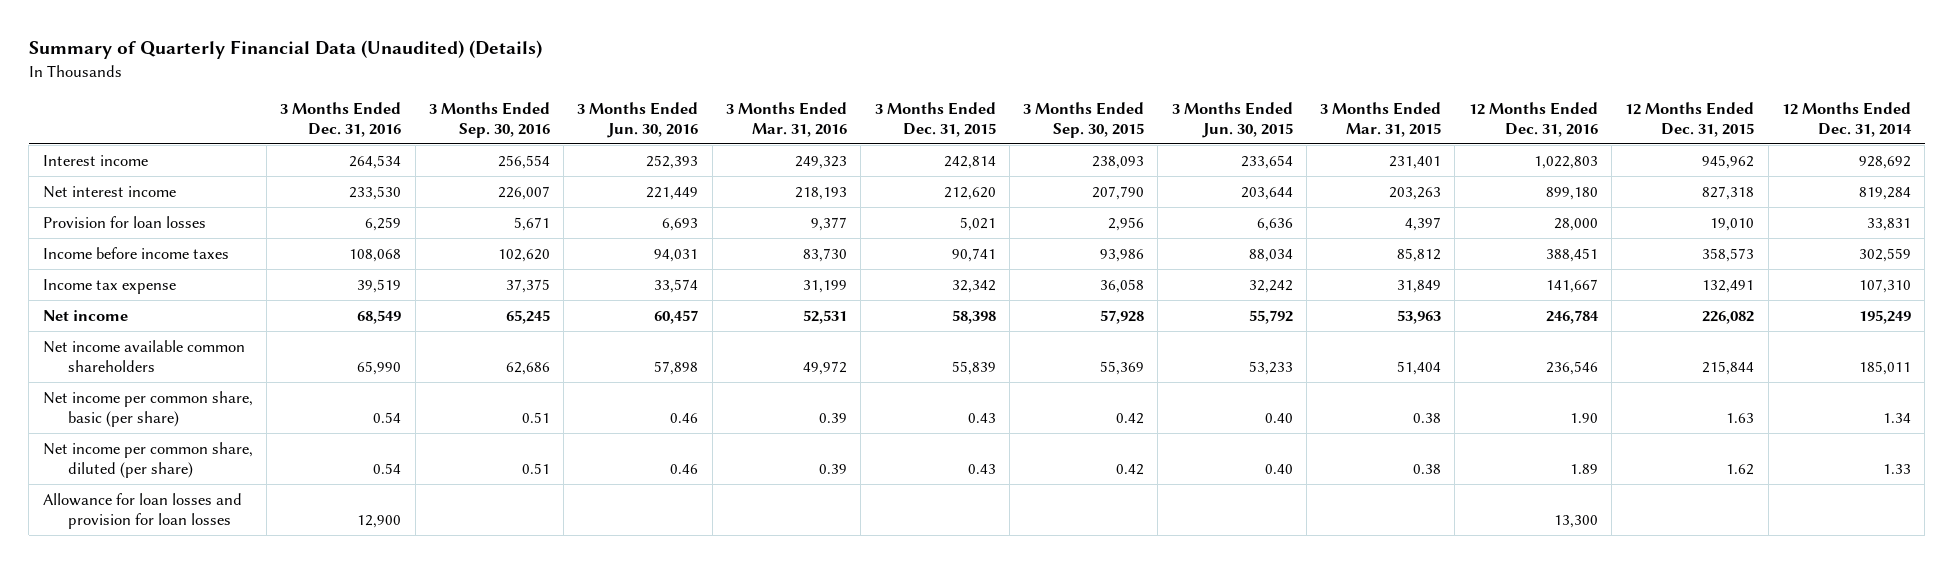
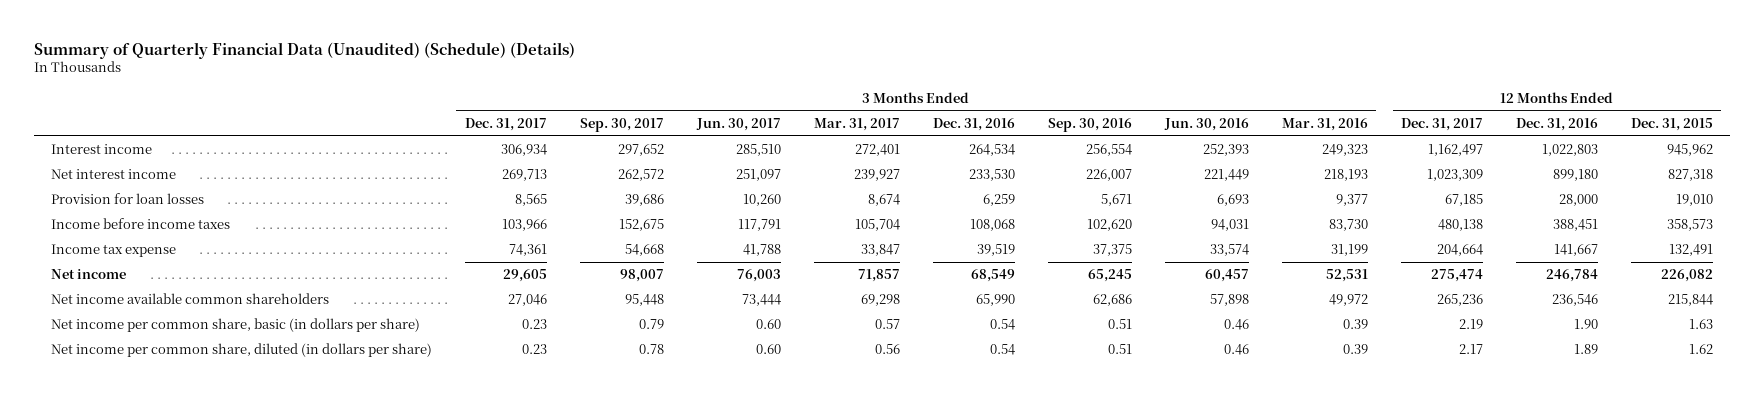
[28,40,542,60] Summary of Quarterly Financial Data (Unaudited) (Details) -> [34,41,576,59] Summary of Quarterly Financial Data (Unaudited) (Schedule) (Details)
[874,101,996,137] 3 Months Ended Dec. 31, 2015 -> none
[1023,101,1145,138] 3 Months Ended Sep. 30, 2015 -> none
[1171,101,1293,138] 3 Months Ended Jun. 30, 2015 -> none
[1320,101,1442,137] 3 Months Ended Mar. 31, 2015 -> none
[1781,101,1912,137] 12 Months Ended Dec. 31, 2014 -> none
none -> [464,118,547,132] Dec. 31, 2017
none -> [579,118,664,133] Sep. 30, 2017
none -> [695,118,781,132] Jun. 30, 2017
none -> [813,118,900,132] Mar. 31, 2017
none -> [1400,118,1483,132] Dec. 31, 2017
[42,492,242,529] Allowance for loan losses and provision for loan losses -> none
[42,390,253,427] Net income per common share, basic (per share) -> [50,318,420,333] Net income per common share, basic (in dollars per share)
[42,441,253,478] Net income per common share, diluted (per share) -> [50,343,432,358] Net income per common share, diluted (in dollars per share)

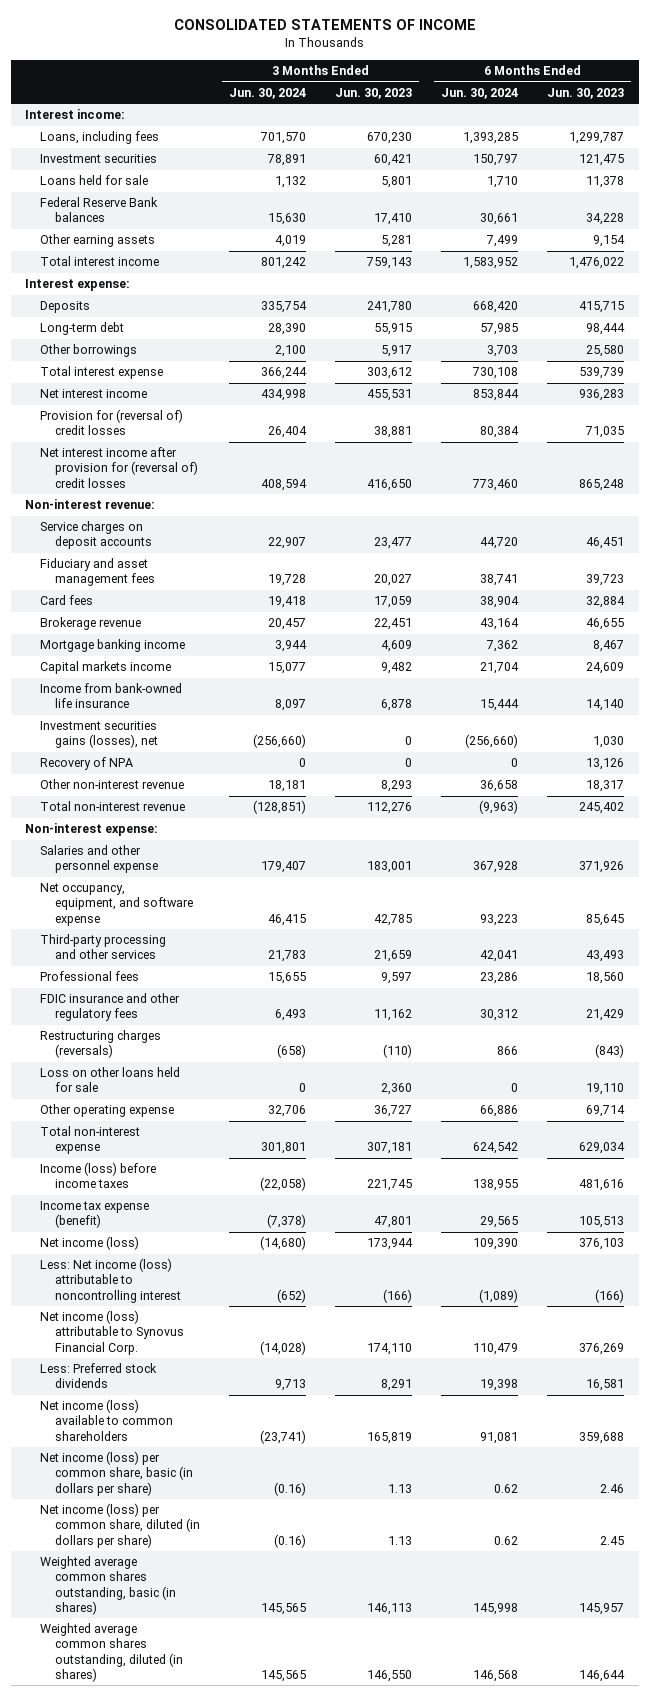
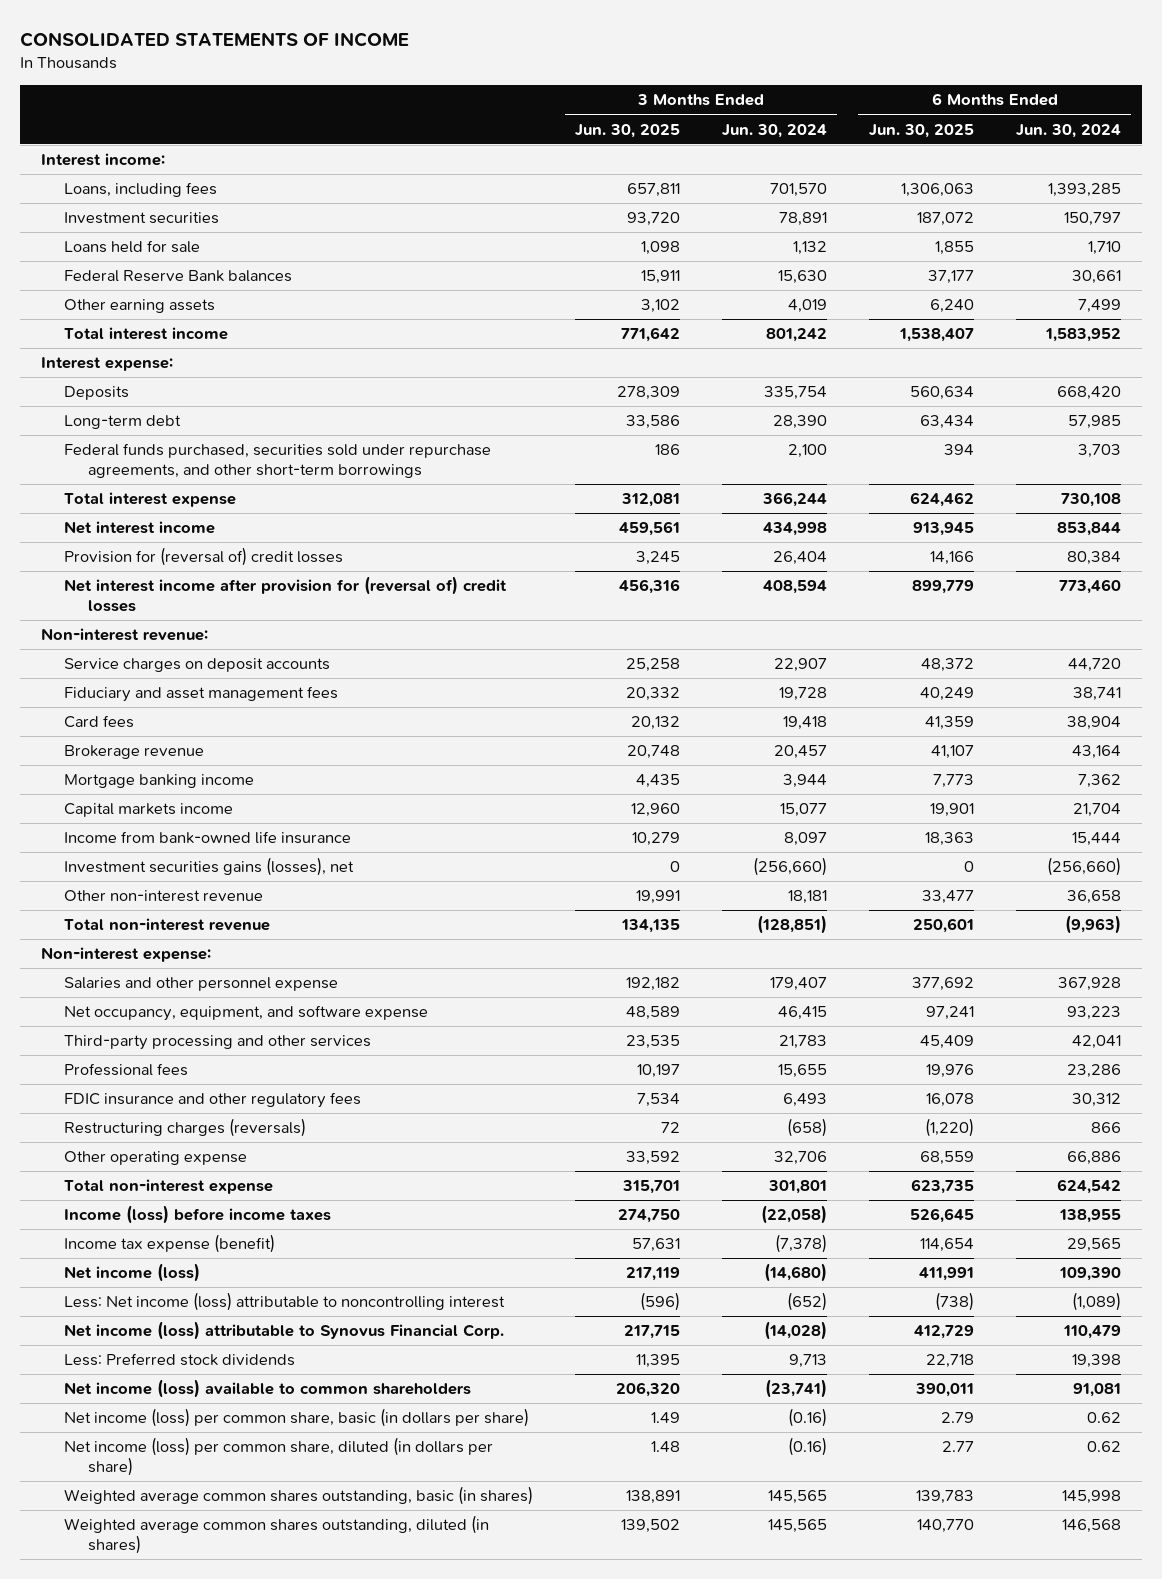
[335,88,413,100] Jun. 30, 2023 -> none
[547,88,625,100] Jun. 30, 2023 -> none
none -> [575,123,681,138] Jun. 30, 2025
none -> [868,123,974,138] Jun. 30, 2025
[40,344,138,358] Other borrowings -> [64,443,492,478] Federal funds purchased, securities sold under repurchase agreements, and other short-term borrowings
[40,757,134,771] Recovery of NPA -> none
[40,1067,181,1093] Loss on other loans held for sale -> none

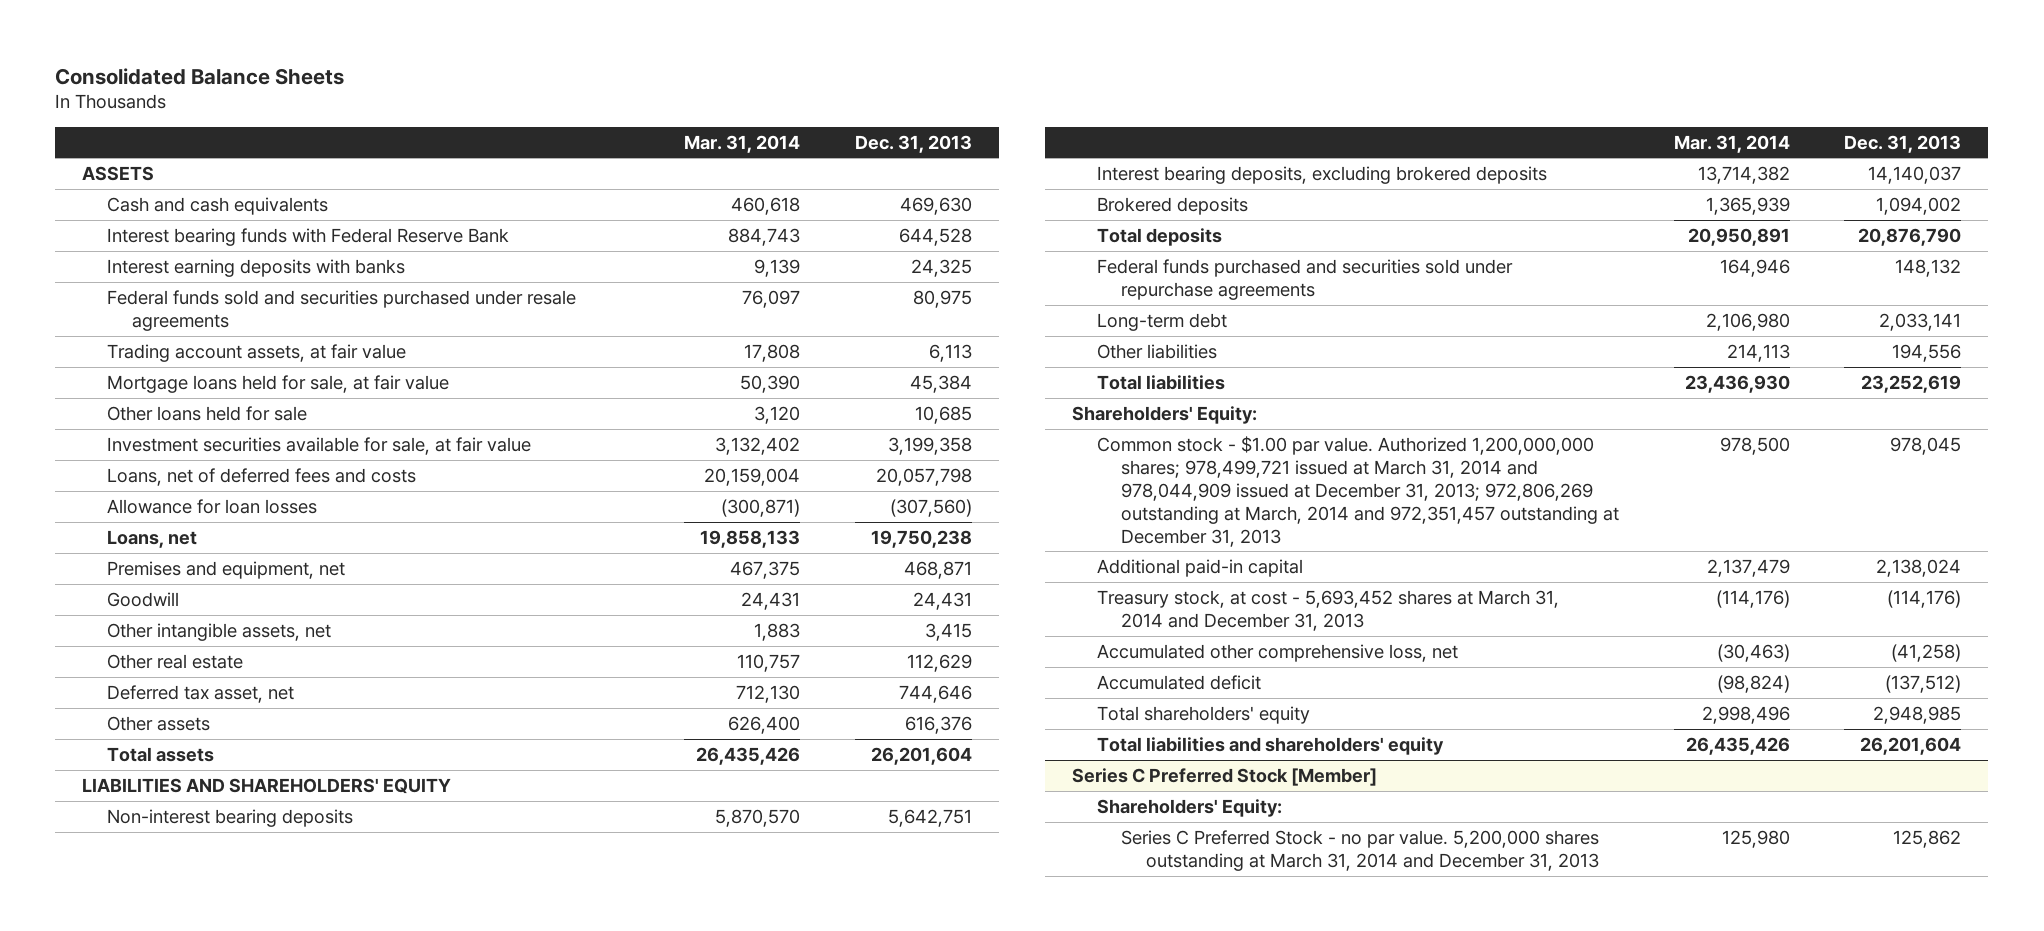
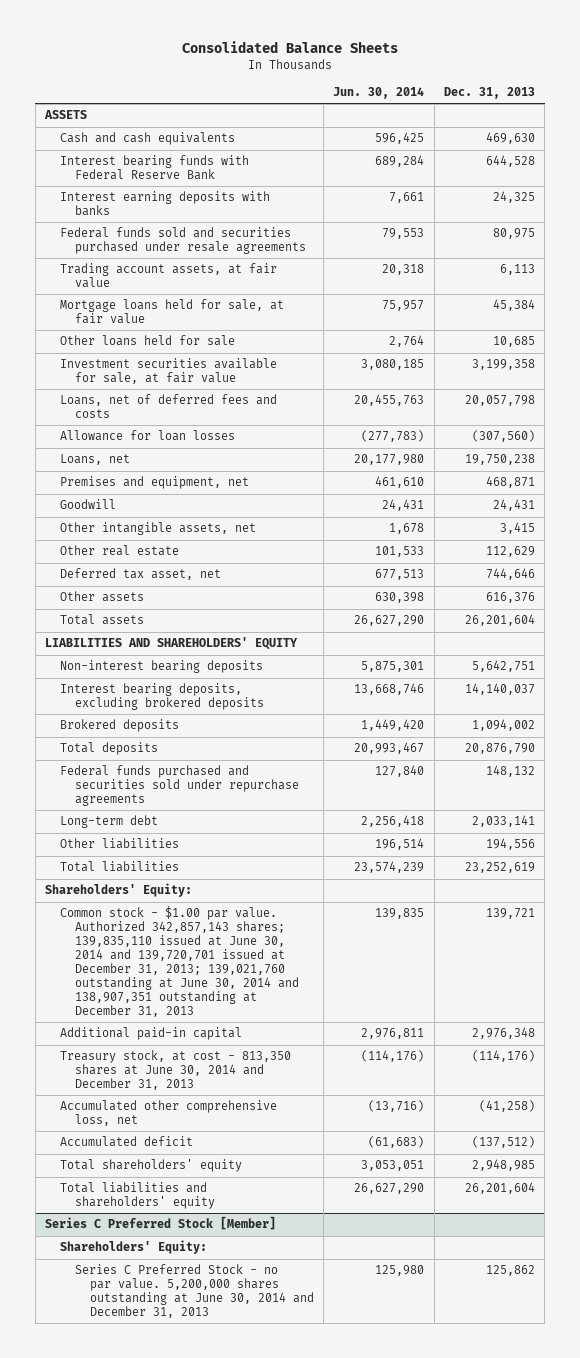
[684,134,801,153] Mar. 31, 2014 -> none
none -> [333,87,425,100] Jun. 30, 2014
[1096,435,1620,547] Common stock - $1.00 par value. Authorized 1,200,000,000 shares; 978,499,721 issued at March 31, 2014 and 978,044,909 issued at December 31, 2013; 972,806,269 outstanding at March, 2014 and 972,351,457 outstanding at December 31, 2013 -> [60,906,300,1017] Common stock - $1.00 par value. Authorized 342,857,143 shares; 139,835,110 issued at June 30, 2014 and 139,720,701 issued at December 31, 2013; 139,021,760 outstanding at June 30, 2014 and 138,907,351 outstanding at December 31, 2013
[1890,436,1962,455] 978,045 -> [485,908,535,920] 139,721
[1876,558,1962,577] 2,138,024 -> [471,1027,535,1040] 2,976,348
[1096,589,1559,631] Treasury stock, at cost - 5,693,452 shares at March 31, 2014 and December 31, 2013 -> [60,1050,292,1091] Treasury stock, at cost - 813,350 shares at June 30, 2014 and December 31, 2013
[1121,829,1600,871] Series C Preferred Stock - no par value. 5,200,000 shares outstanding at March 31, 2014 and December 31, 2013 -> [75,1264,314,1318] Series C Preferred Stock - no par value. 5,200,000 shares outstanding at June 30, 2014 and December 31, 2013

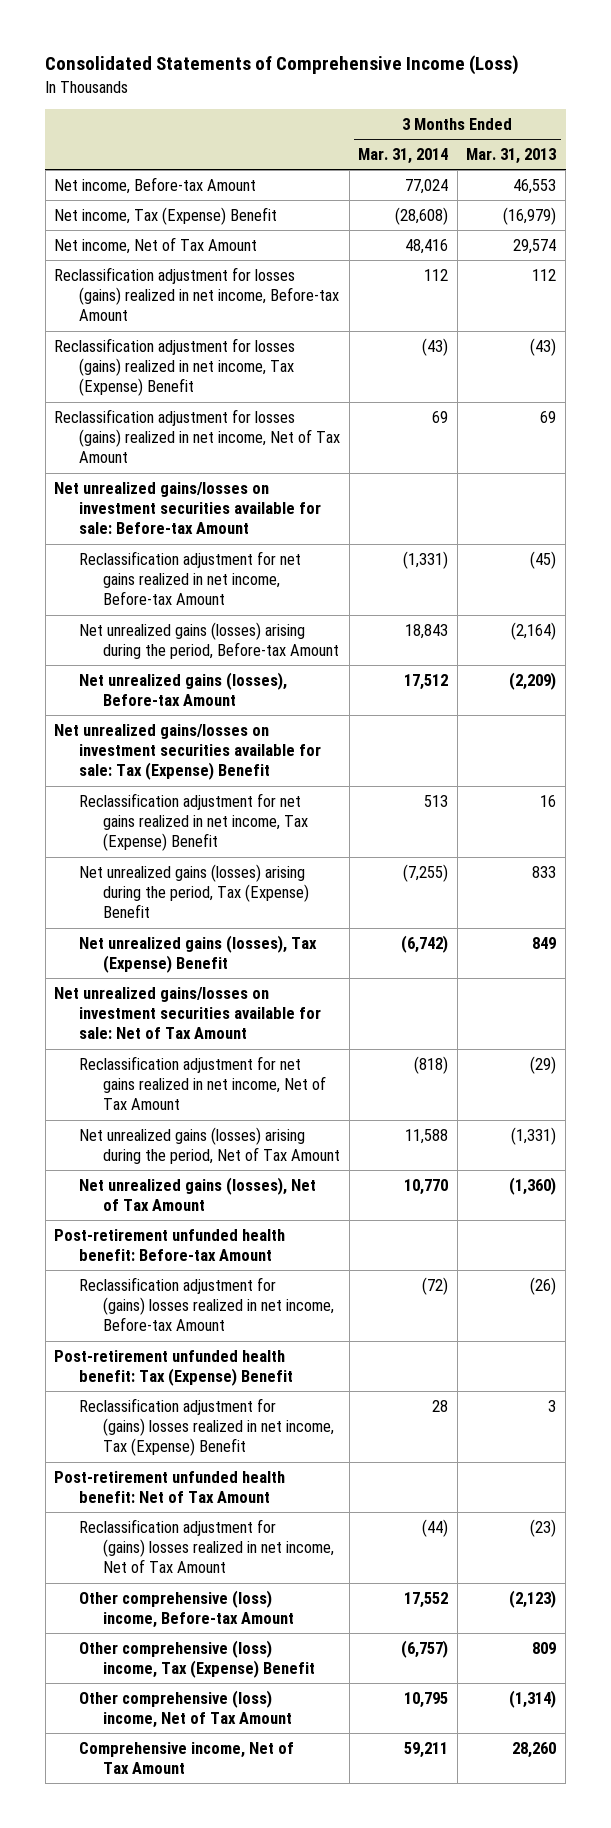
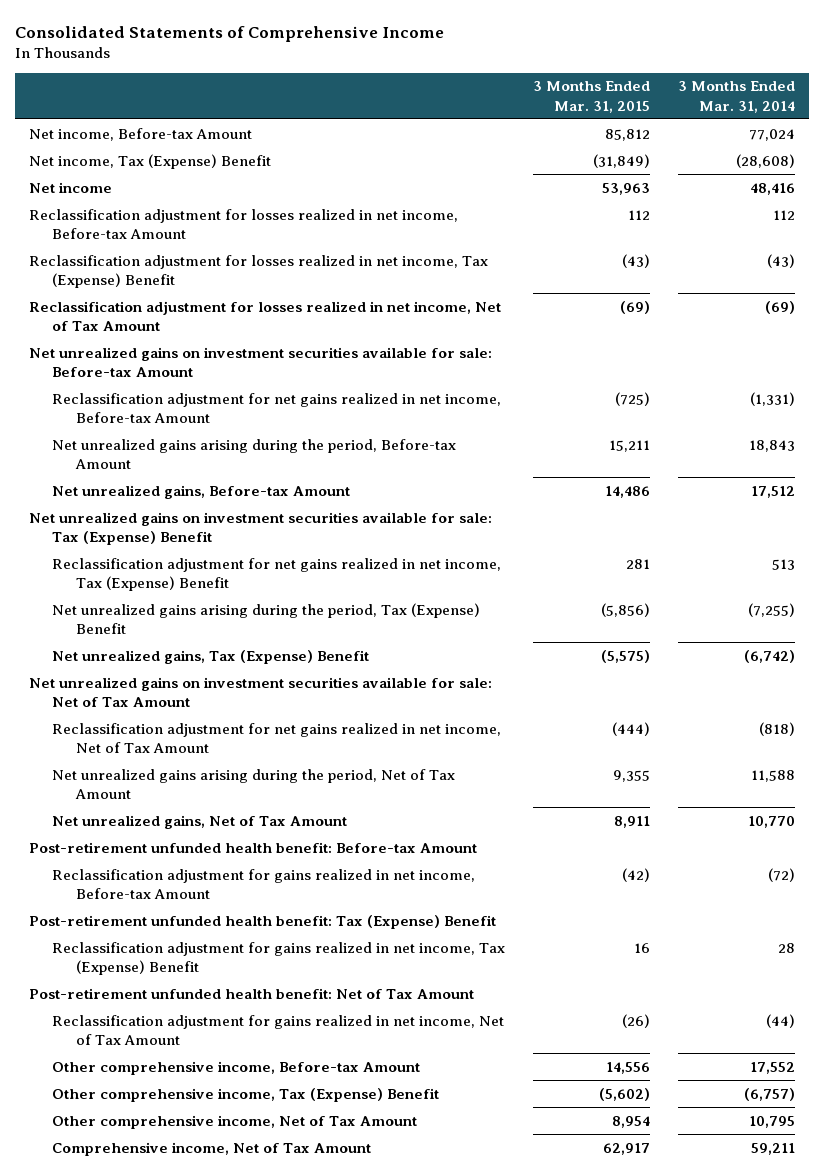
[45,55,520,76] Consolidated Statements of Comprehensive Income (Loss) -> [14,25,444,42] Consolidated Statements of Comprehensive Income
[466,147,557,164] Mar. 31, 2013 -> none
none -> [533,81,651,113] 3 Months Ended Mar. 31, 2015
[54,236,258,254] Net income, Net of Tax Amount -> [28,181,112,193] Net income
[54,266,339,322] Reclassification adjustment for losses (gains) realized in net income, Before-tax Amount -> [28,208,458,239] Reclassification adjustment for losses realized in net income, Before-tax Amount
[54,337,296,397] Reclassification adjustment for losses (gains) realized in net income, Tax (Expense) Benefit -> [28,254,488,288] Reclassification adjustment for losses realized in net income, Tax (Expense) Benefit
[54,408,340,464] Reclassification adjustment for losses (gains) realized in net income, Net of Tax Amount -> [28,300,501,331] Reclassification adjustment for losses realized in net income, Net of Tax Amount
[432,410,449,423] 69 -> [765,300,796,314] (69)
[54,481,321,535] Net unrealized gains/losses on investment securities available for sale: Before-tax Amount -> [28,346,492,377] Net unrealized gains on investment securities available for sale: Before-tax Amount
[78,621,340,660] Net unrealized gains (losses) arising during the period, Before-tax Amount -> [52,438,457,469] Net unrealized gains arising during the period, Before-tax Amount
[78,671,287,707] Net unrealized gains (losses), Before-tax Amount -> [52,484,351,499] Net unrealized gains, Before-tax Amount
[54,723,321,781] Net unrealized gains/losses on investment securities available for sale: Tax (Expense) Benefit -> [28,511,492,545] Net unrealized gains on investment securities available for sale: Tax (Expense) Benefit
[78,863,310,919] Net unrealized gains (losses) arising during the period, Tax (Expense) Benefit -> [52,602,481,634] Net unrealized gains arising during the period, Tax (Expense) Benefit
[78,934,317,974] Net unrealized gains (losses), Tax (Expense) Benefit -> [52,649,370,664] Net unrealized gains, Tax (Expense) Benefit
[54,986,321,1040] Net unrealized gains/losses on investment securities available for sale: Net of Tax Amount -> [28,676,492,707] Net unrealized gains on investment securities available for sale: Net of Tax Amount
[78,1126,341,1165] Net unrealized gains (losses) arising during the period, Net of Tax Amount -> [52,768,456,799] Net unrealized gains arising during the period, Net of Tax Amount
[78,1176,316,1212] Net unrealized gains (losses), Net of Tax Amount -> [52,814,348,829] Net unrealized gains, Net of Tax Amount
[78,1276,335,1332] Reclassification adjustment for (gains) losses realized in net income, Before-tax Amount -> [52,868,476,899] Reclassification adjustment for gains realized in net income, Before-tax Amount
[78,1397,335,1457] Reclassification adjustment for (gains) losses realized in net income, Tax (Expense) Benefit -> [52,941,506,975] Reclassification adjustment for gains realized in net income, Tax (Expense) Benefit
[78,1518,335,1574] Reclassification adjustment for (gains) losses realized in net income, Net of Tax Amount -> [52,1014,505,1045] Reclassification adjustment for gains realized in net income, Net of Tax Amount
[78,1589,295,1629] Other comprehensive (loss) income, Before-tax Amount -> [52,1060,421,1075] Other comprehensive income, Before-tax Amount
[78,1639,316,1679] Other comprehensive (loss) income, Tax (Expense) Benefit -> [52,1087,440,1102] Other comprehensive income, Tax (Expense) Benefit
[78,1689,293,1729] Other comprehensive (loss) income, Net of Tax Amount -> [52,1114,418,1129] Other comprehensive income, Net of Tax Amount

